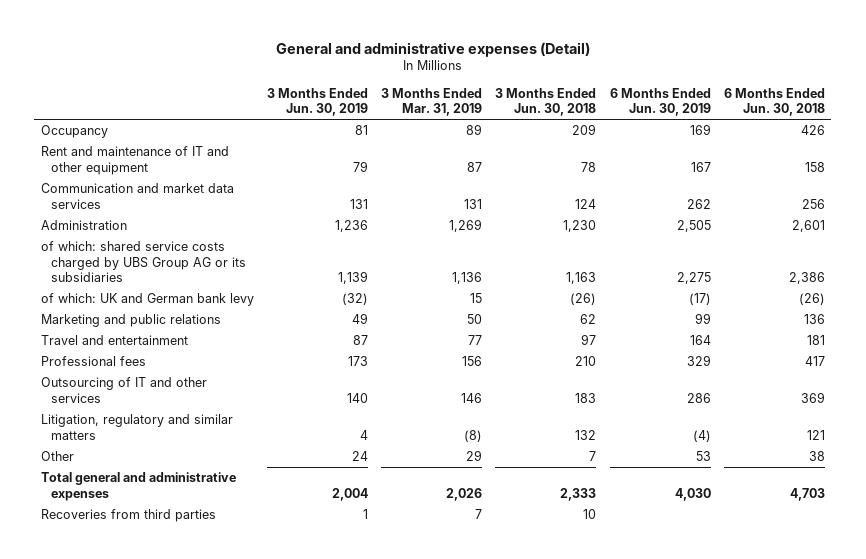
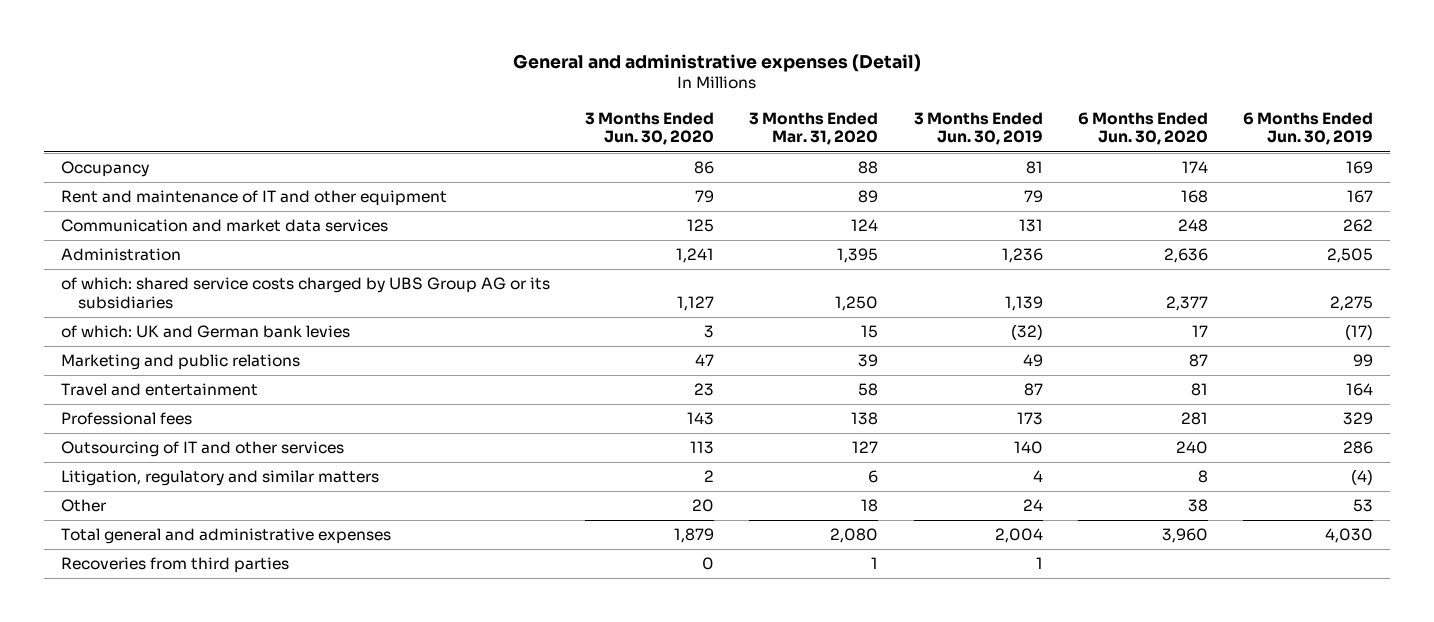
[381,87,483,117] 3 Months Ended Mar. 31, 2019 -> none
[495,87,597,117] 3 Months Ended Jun. 30, 2018 -> none
[723,87,825,117] 6 Months Ended Jun. 30, 2018 -> none
none -> [585,112,715,146] 3 Months Ended Jun. 30, 2020
none -> [749,112,879,146] 3 Months Ended Mar. 31, 2020
none -> [1077,112,1208,146] 6 Months Ended Jun. 30, 2020
[40,293,254,307] of which: UK and German bank levy -> [61,325,351,339] of which: UK and German bank levies

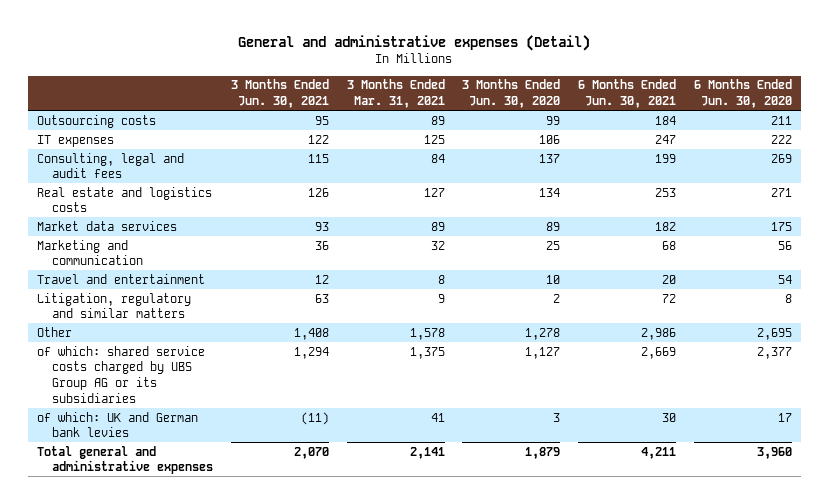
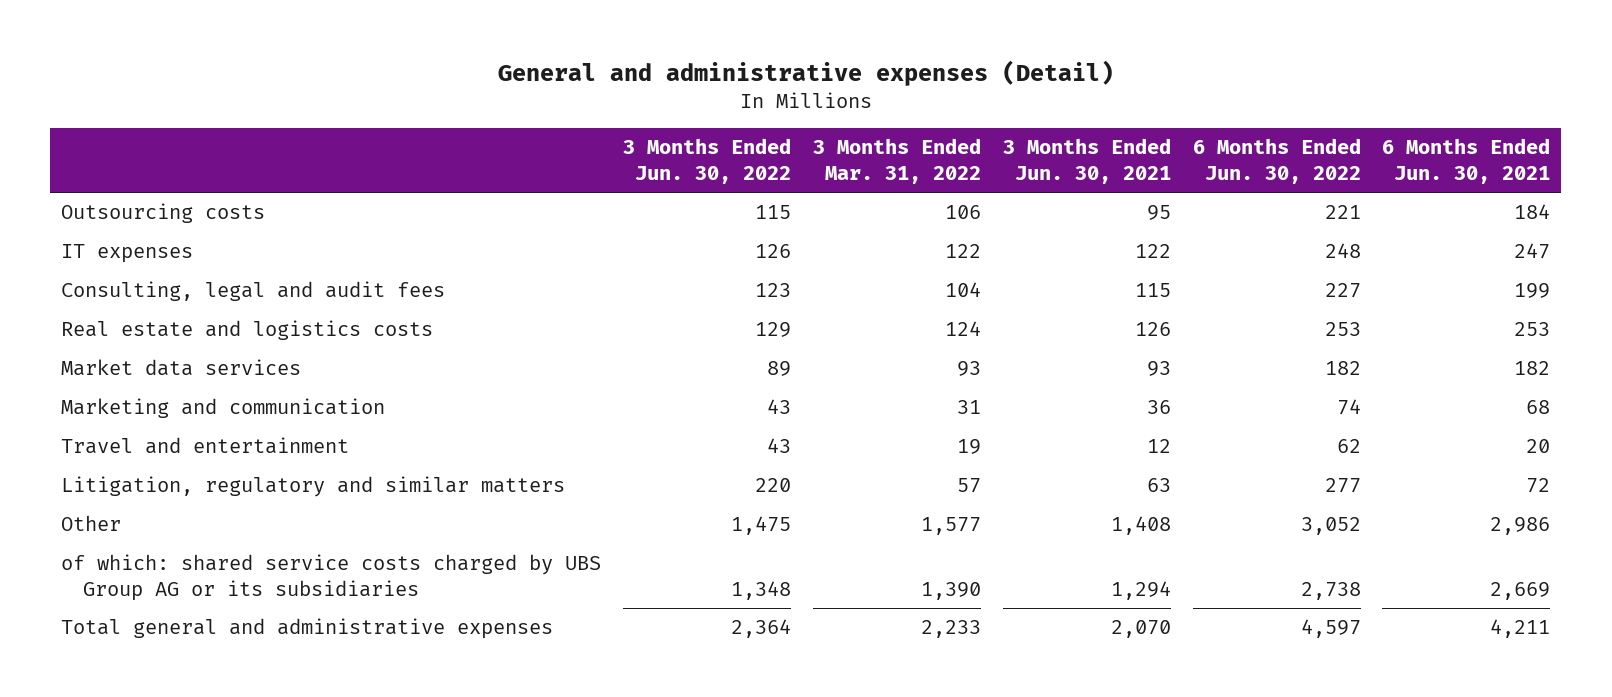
[346,79,445,108] 3 Months Ended Mar. 31, 2021 -> none
[462,79,561,108] 3 Months Ended Jun. 30, 2020 -> none
[693,79,792,108] 6 Months Ended Jun. 30, 2020 -> none
none -> [623,138,792,184] 3 Months Ended Jun. 30, 2022
none -> [812,138,981,184] 3 Months Ended Mar. 31, 2022
none -> [1192,138,1361,184] 6 Months Ended Jun. 30, 2022
[37,411,199,438] of which: UK and German bank levies -> none

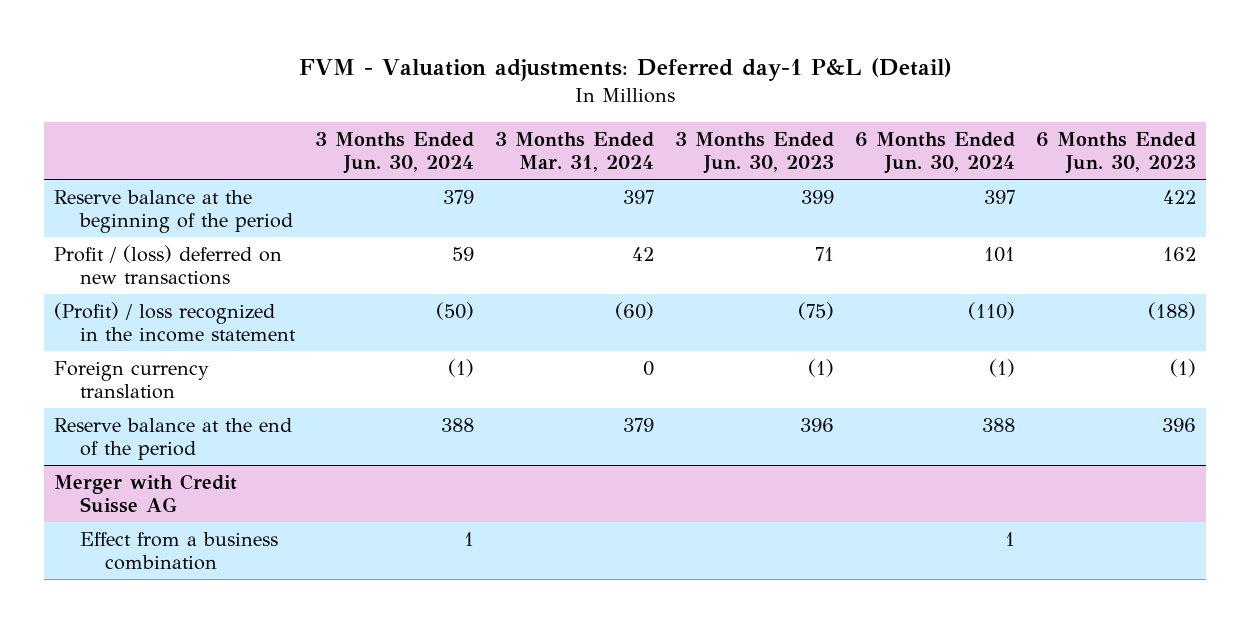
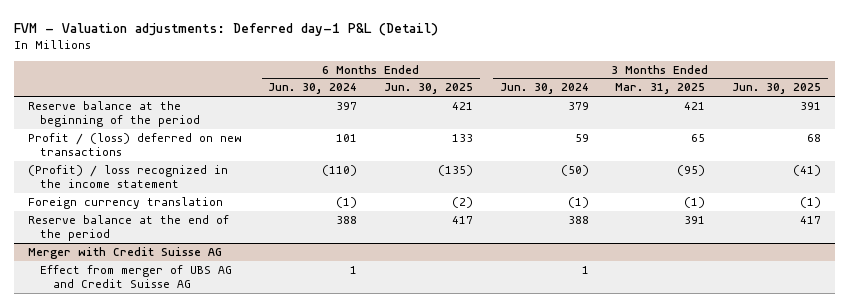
[495,131,655,172] 3 Months Ended Mar. 31, 2024 -> none
[675,131,835,174] 3 Months Ended Jun. 30, 2023 -> none
[1035,131,1196,174] 6 Months Ended Jun. 30, 2023 -> none
none -> [383,83,473,95] Jun. 30, 2025
none -> [615,83,706,95] Mar. 31, 2025
none -> [732,83,822,95] Jun. 30, 2025
[79,531,278,571] Effect from a business combination -> [40,264,233,288] Effect from merger of UBS AG and Credit Suisse AG

